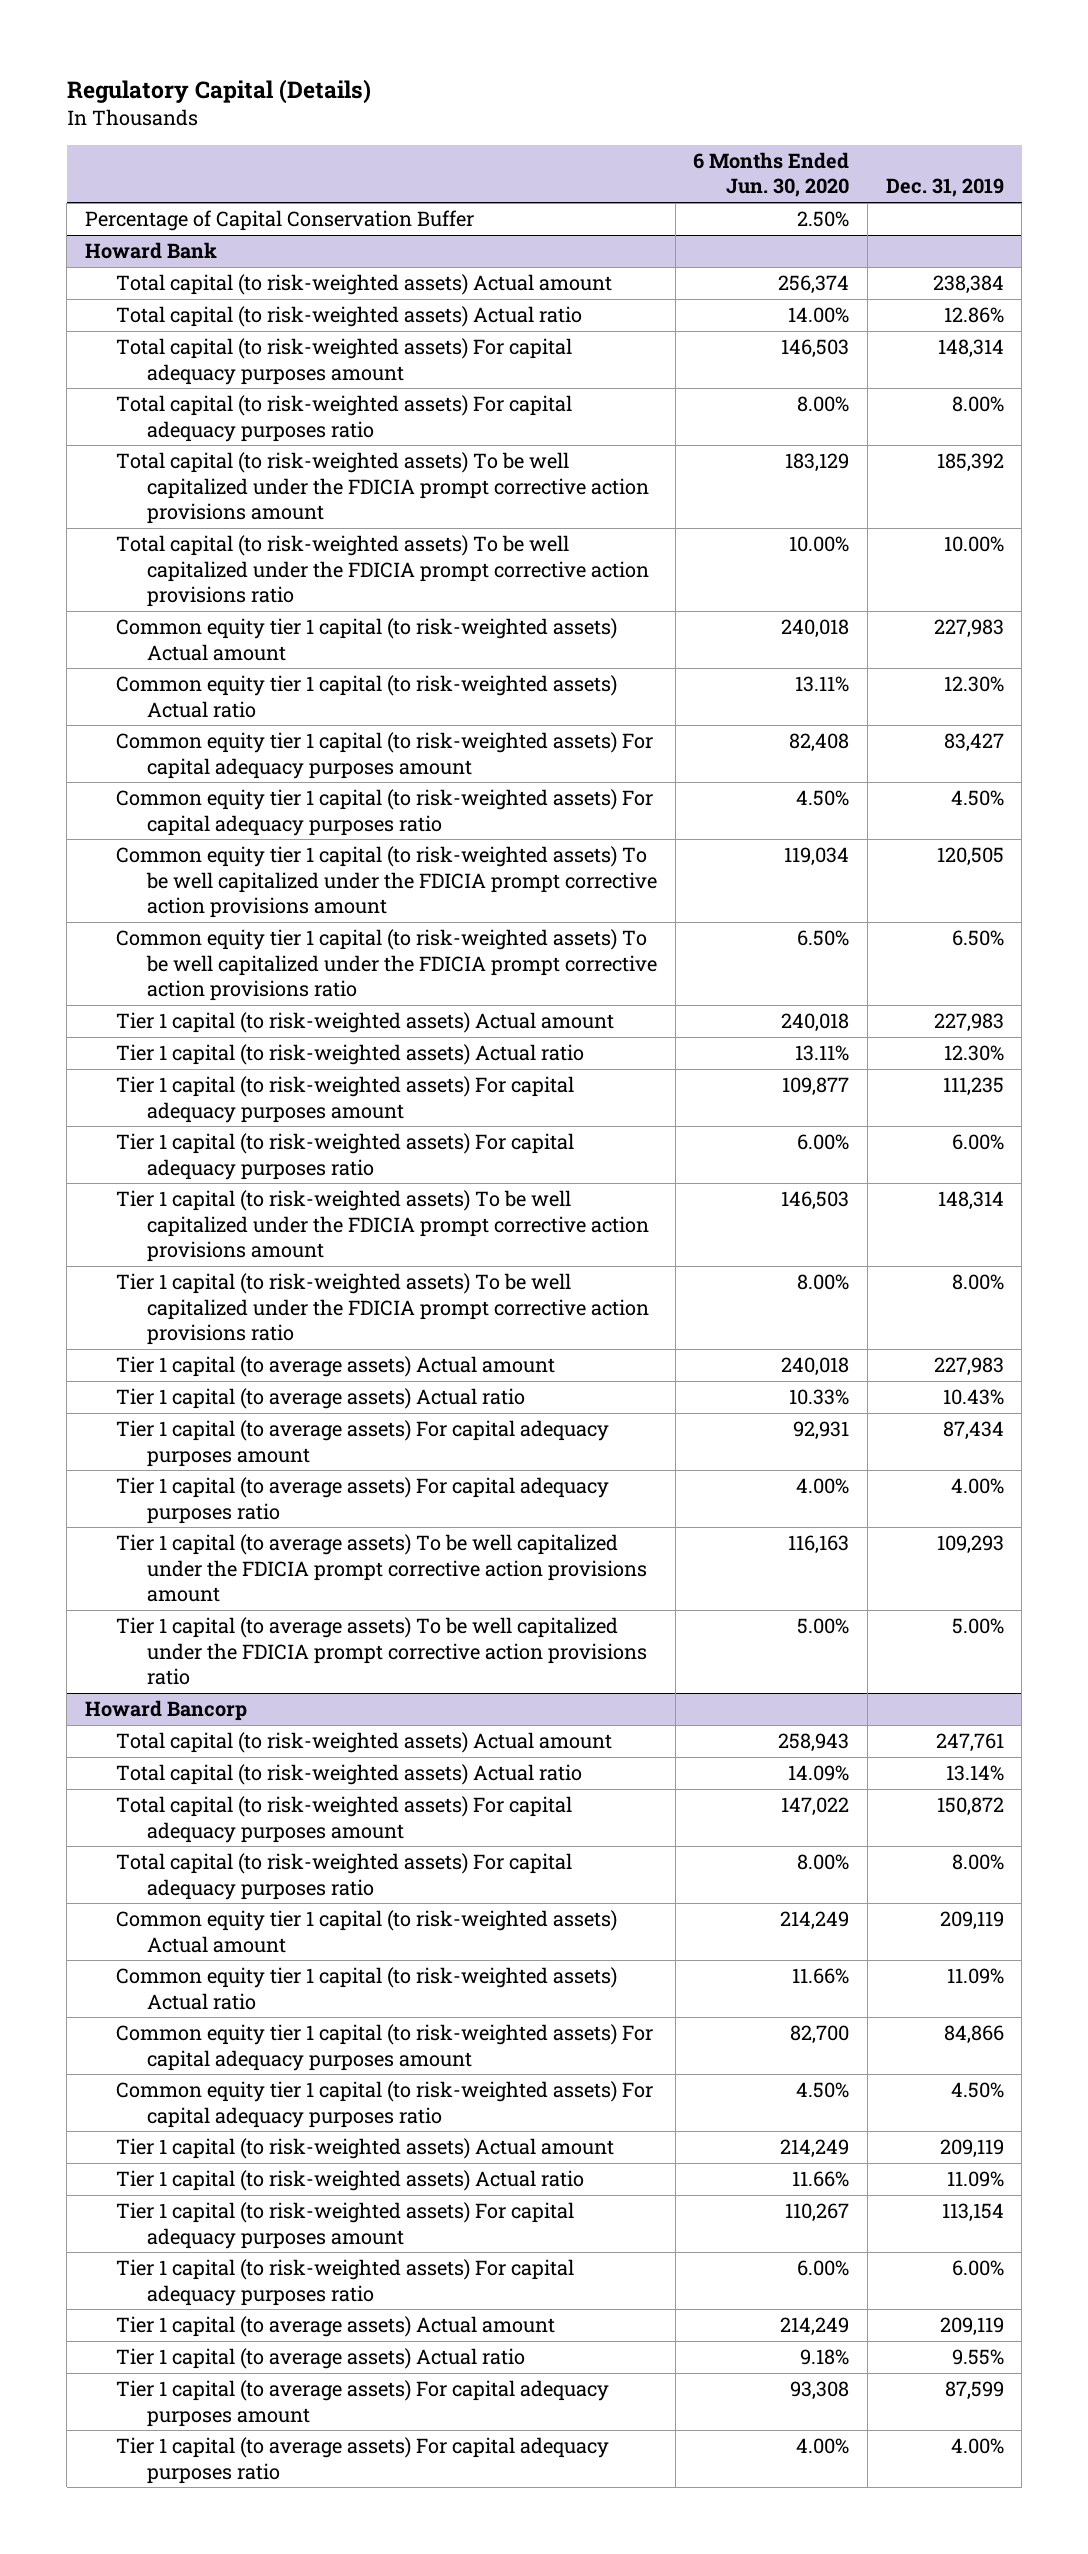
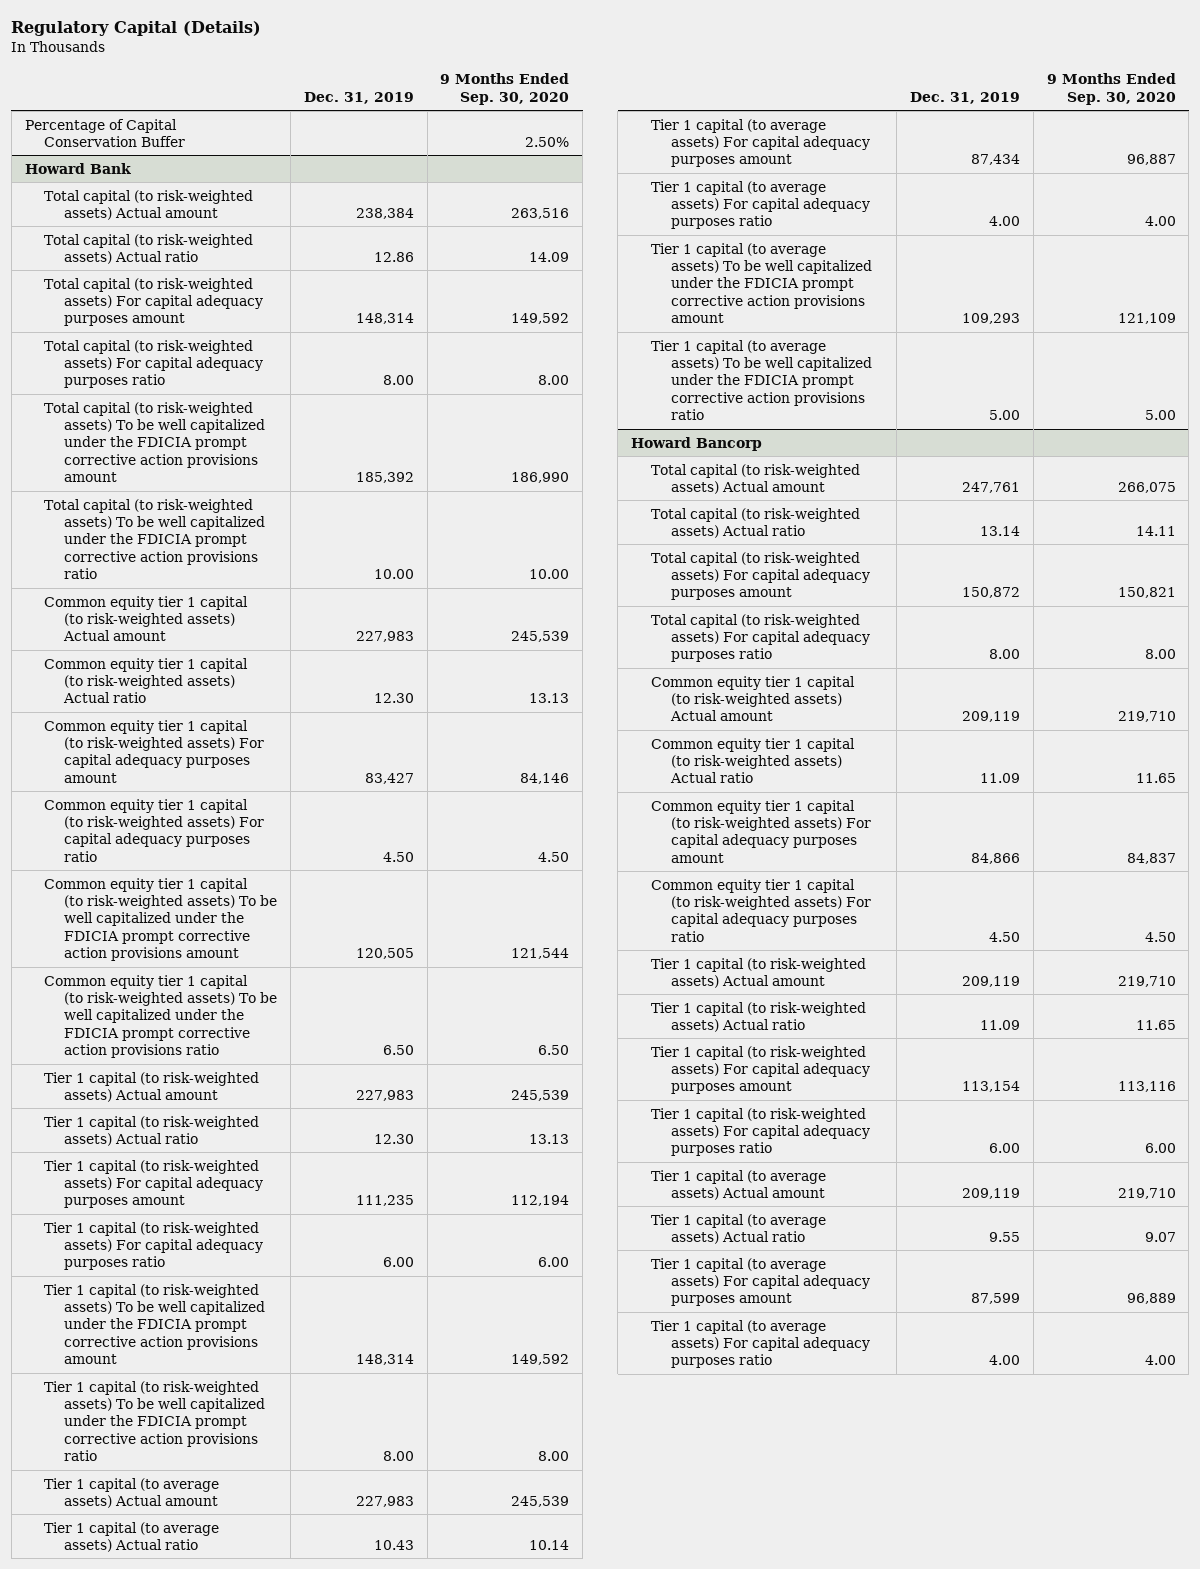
[693,152,850,198] 6 Months Ended Jun. 30, 2020 -> none
none -> [440,73,570,105] 9 Months Ended Sep. 30, 2020
[943,307,1004,324] 12.86% -> [373,252,414,263] 12.86
[951,396,1004,413] 8.00% -> [382,375,414,386] 8.00
[943,536,1004,553] 10.00% -> [373,569,414,580] 10.00
[943,676,1004,693] 12.30% -> [373,693,414,704] 12.30
[950,790,1004,807] 4.50% -> [382,851,414,862] 4.50
[951,930,1004,947] 6.50% -> [382,1045,414,1056] 6.50
[943,1045,1004,1062] 12.30% -> [373,1134,414,1145] 12.30
[951,1134,1004,1151] 6.00% -> [382,1257,414,1268] 6.00
[951,1274,1004,1291] 8.00% -> [382,1451,414,1462] 8.00
[942,1389,1004,1406] 10.43% -> [373,1540,414,1551] 10.43
[950,1478,1004,1495] 4.00% -> [989,216,1021,227] 4.00
[951,1618,1004,1635] 5.00% -> [989,410,1021,421] 5.00
[945,1765,1004,1782] 13.14% -> [980,526,1021,537] 13.14
[951,1854,1004,1871] 8.00% -> [989,649,1021,660] 8.00
[946,1968,1004,1985] 11.09% -> [980,773,1021,784] 11.09
[950,2082,1004,2099] 4.50% -> [989,931,1021,942] 4.50
[946,2171,1004,2188] 11.09% -> [980,1020,1021,1031] 11.09
[951,2260,1004,2277] 6.00% -> [989,1143,1021,1154] 6.00
[951,2349,1004,2366] 9.55% -> [989,1232,1021,1243] 9.55
[950,2438,1004,2455] 4.00% -> [989,1355,1021,1366] 4.00

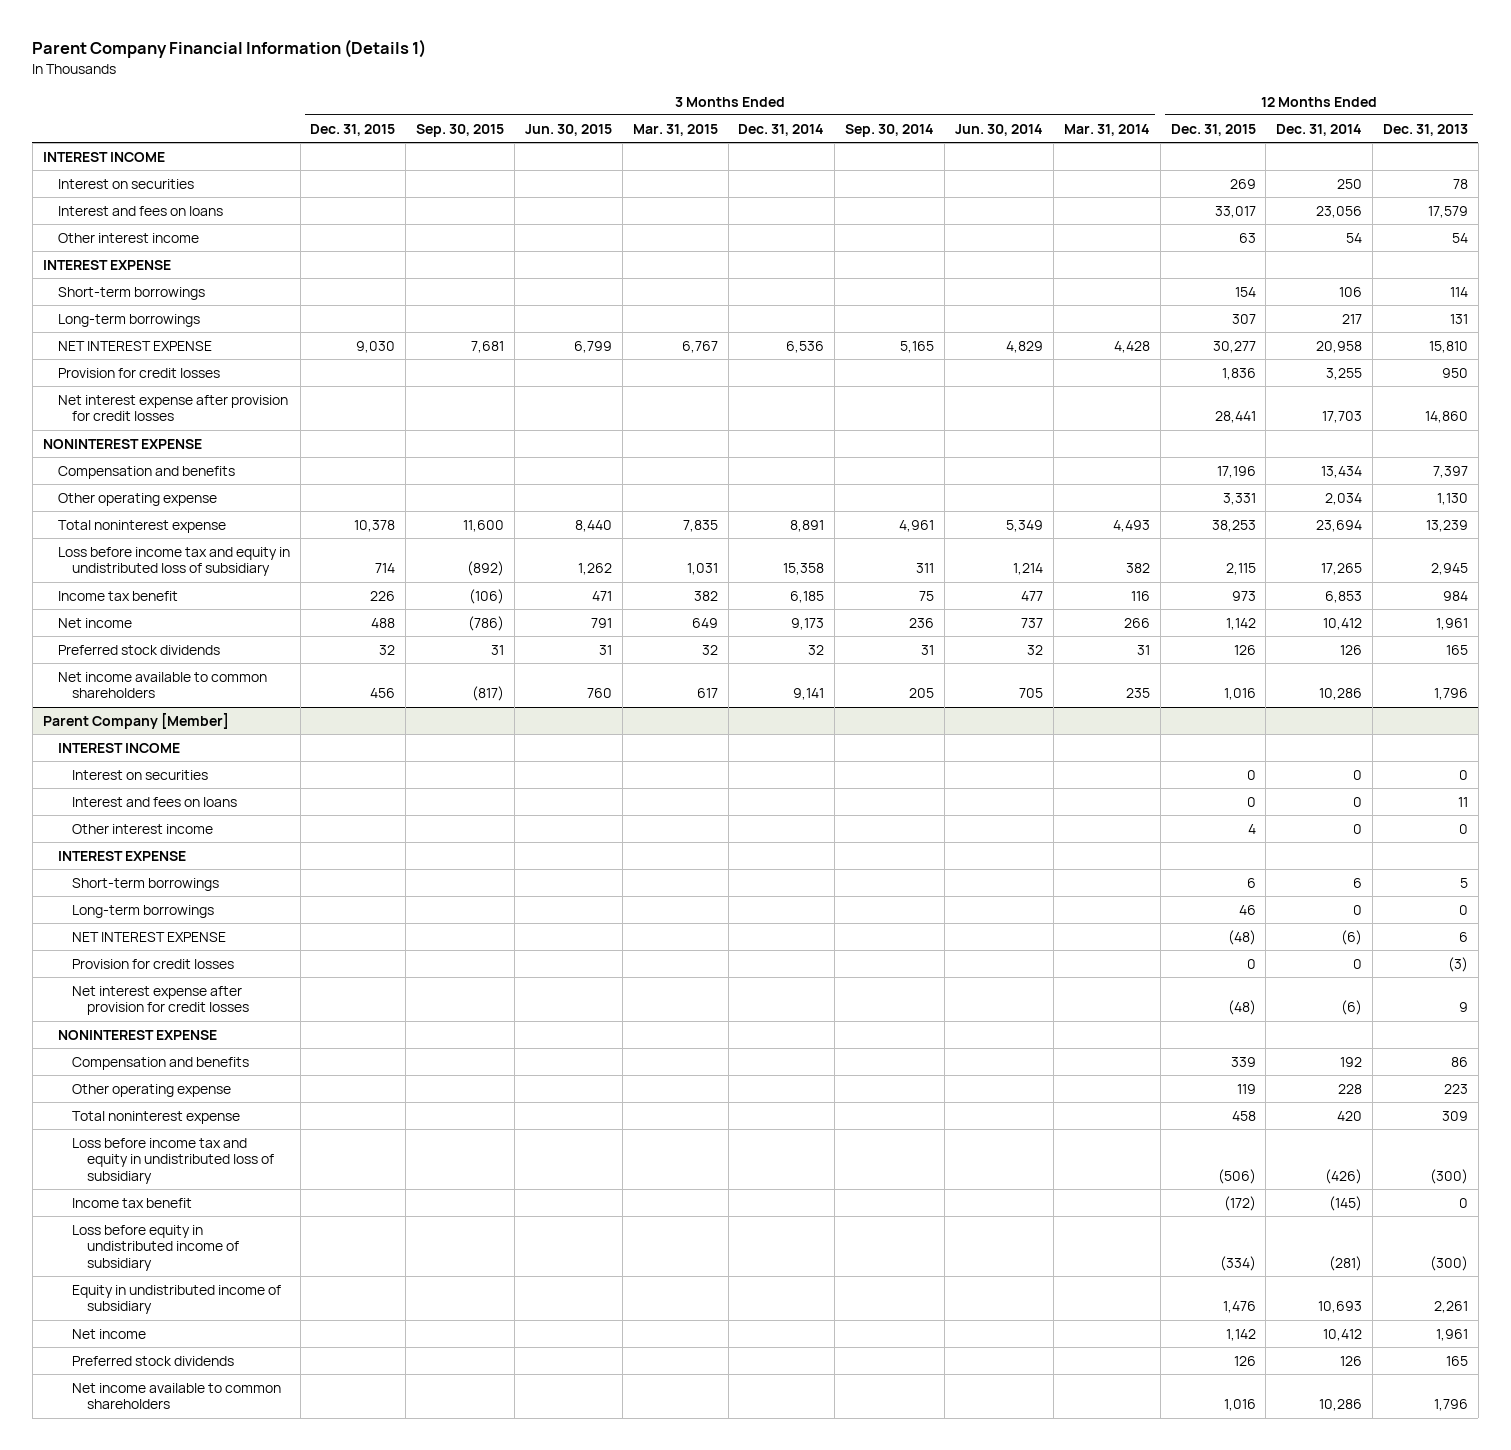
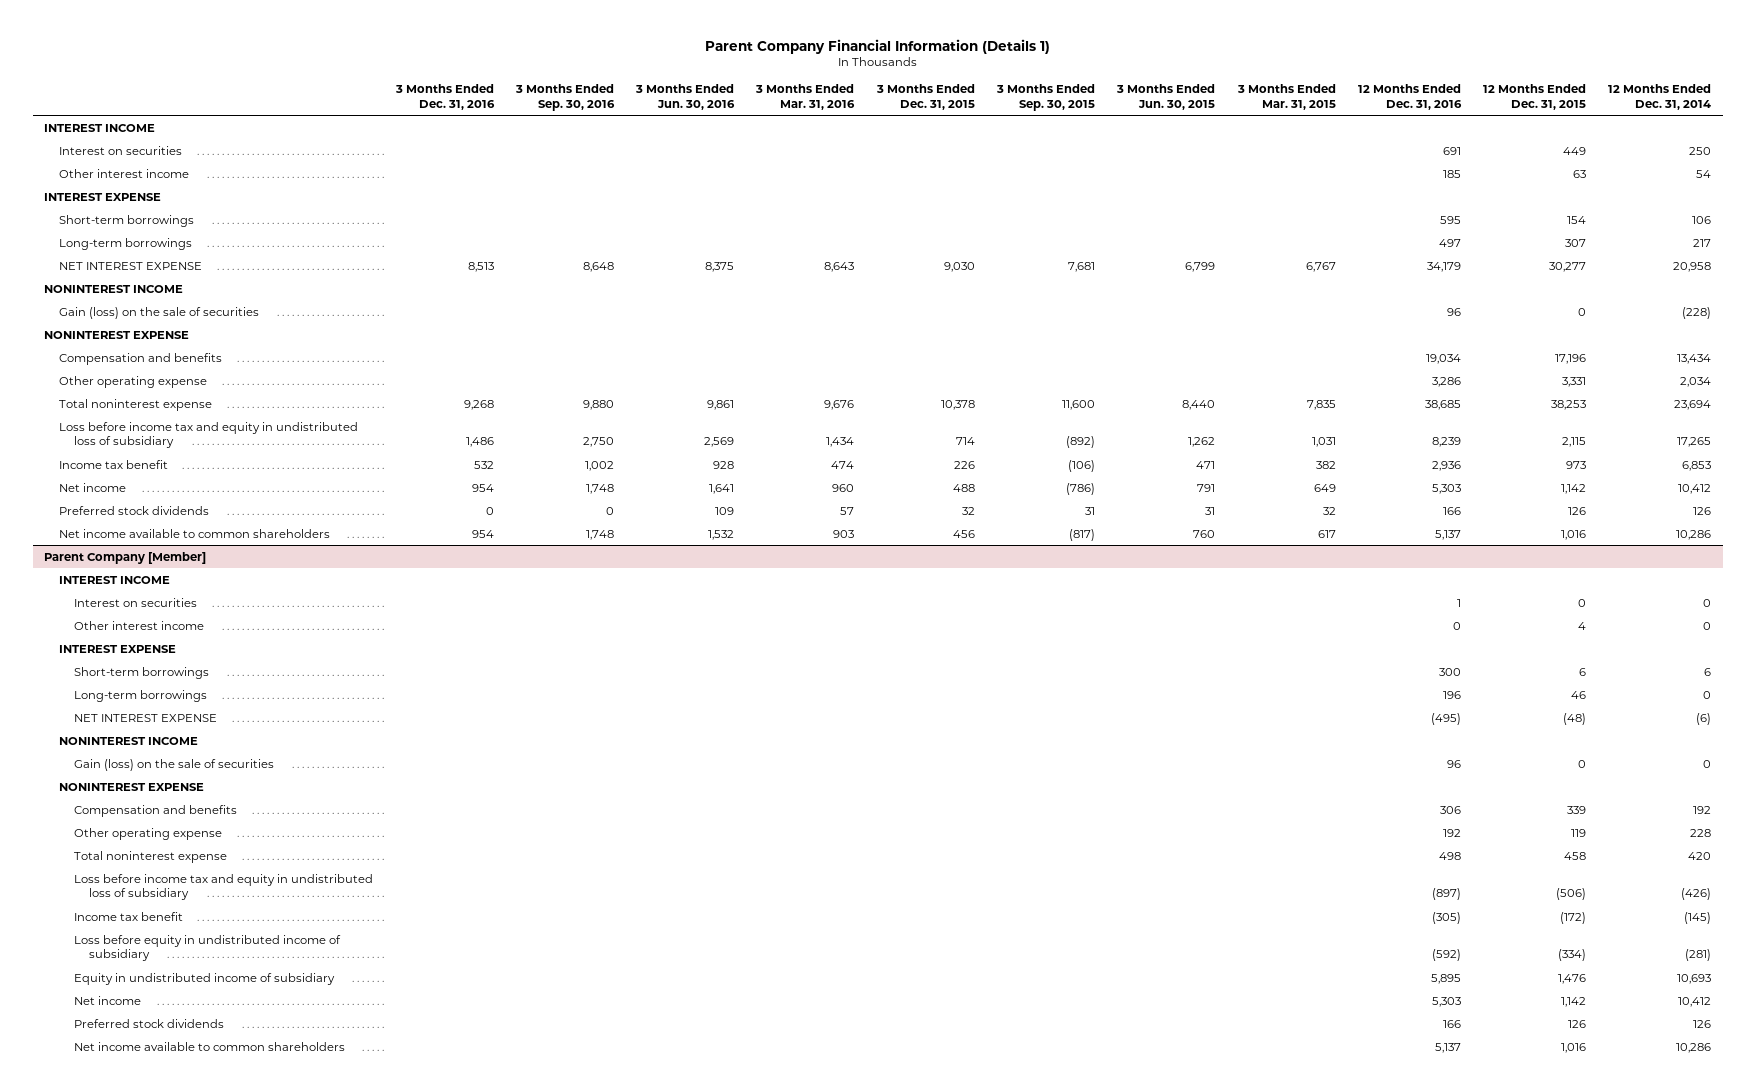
[738,123,825,136] Dec. 31, 2014 -> none
[845,123,935,137] Sep. 30, 2014 -> none
[954,123,1043,136] Jun. 30, 2014 -> none
[1063,123,1150,136] Mar. 31, 2014 -> none
[1383,123,1469,136] Dec. 31, 2013 -> none
none -> [394,84,495,110] 3 Months Ended Dec. 31, 2016
none -> [514,84,615,111] 3 Months Ended Sep. 30, 2016
none -> [635,84,736,110] 3 Months Ended Jun. 30, 2016
none -> [755,84,856,110] 3 Months Ended Mar. 31, 2016
none -> [1357,84,1462,110] 12 Months Ended Dec. 31, 2016
[57,205,223,216] Interest and fees on loans -> none
[1229,178,1256,189] 269 -> [1563,146,1587,155] 449
[57,367,220,378] Provision for credit losses -> none
[57,394,288,422] Net interest expense after provision for credit losses -> none
none -> [43,284,183,293] NONINTEREST INCOME
none -> [59,306,260,319] Gain (loss) on the sale of securities
[72,796,238,807] Interest and fees on loans -> none
[72,958,235,969] Provision for credit losses -> none
[72,985,250,1016] Net interest expense after provision for credit losses -> none
none -> [59,736,199,745] NONINTEREST INCOME
none -> [74,758,275,771] Gain (loss) on the sale of securities

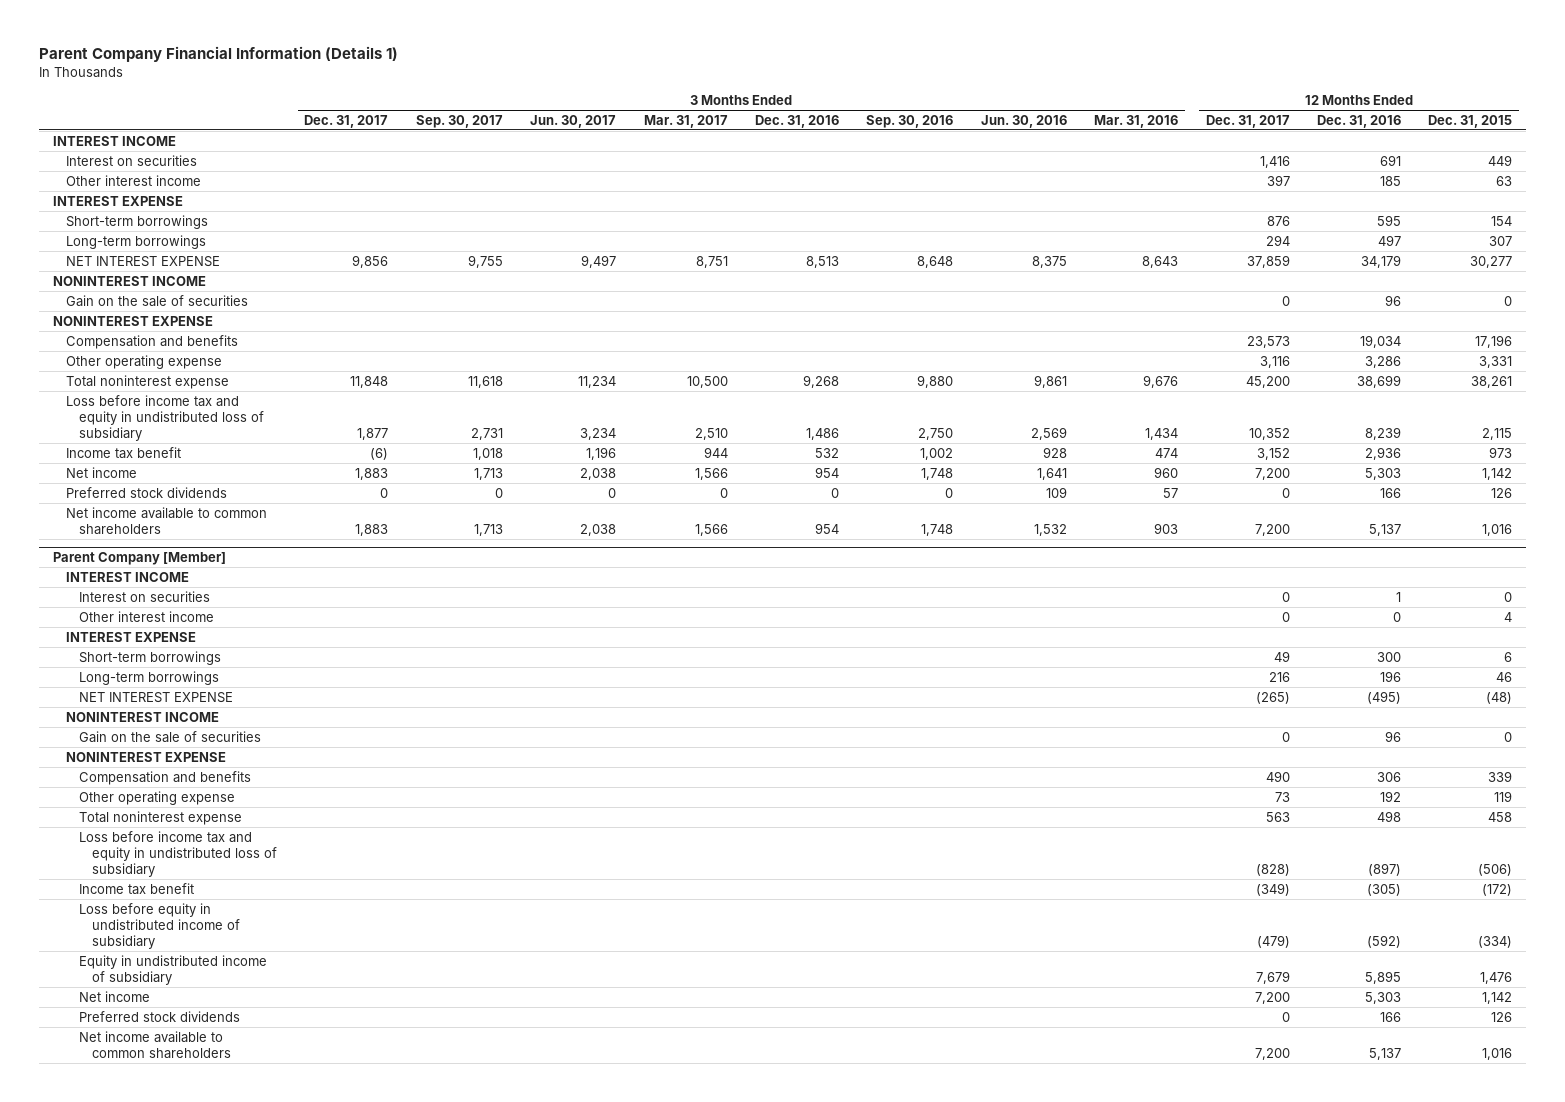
[875,84,975,110] 3 Months Ended Dec. 31, 2015 -> none
[996,84,1096,111] 3 Months Ended Sep. 30, 2015 -> none
[1116,84,1216,110] 3 Months Ended Jun. 30, 2015 -> none
[1236,84,1336,110] 3 Months Ended Mar. 31, 2015 -> none
[1608,84,1712,110] 12 Months Ended Dec. 31, 2014 -> none
none -> [304,114,389,128] Dec. 31, 2017
none -> [415,114,503,128] Sep. 30, 2017
none -> [530,114,617,128] Jun. 30, 2017
none -> [643,114,728,128] Mar. 31, 2017
none -> [1205,114,1290,128] Dec. 31, 2017
[59,306,260,319] Gain (loss) on the sale of securities -> [65,294,248,307] Gain on the sale of securities
[1424,399,1461,410] 38,685 -> [1356,374,1401,388] 38,699
[1551,399,1587,410] 38,253 -> [1471,375,1513,388] 38,261
[74,758,275,771] Gain (loss) on the sale of securities -> [78,730,261,743] Gain on the sale of securities

